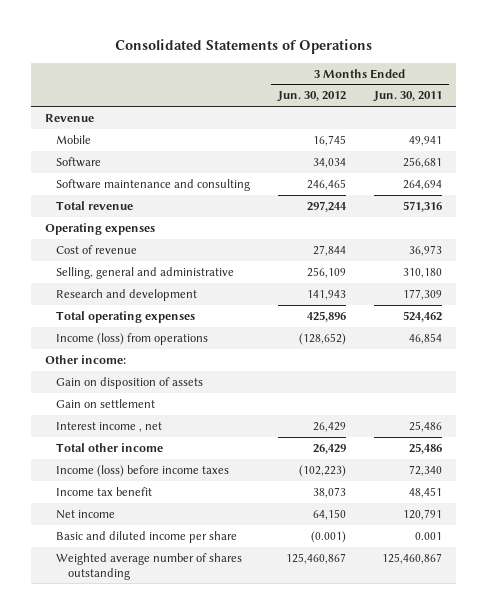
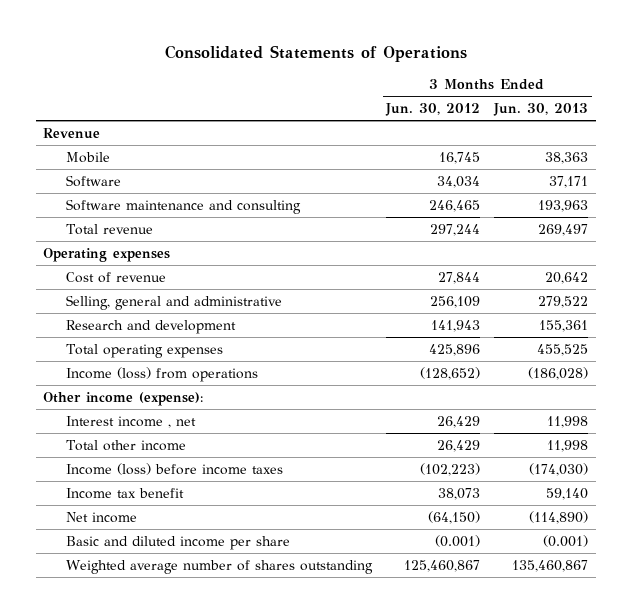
[373,91,443,103] Jun. 30, 2011 -> none
none -> [493,103,589,117] Jun. 30, 2013
[56,377,204,390] Gain on disposition of assets -> none
[56,399,156,409] Gain on settlement -> none
[44,355,126,365] Other income: -> [43,391,204,406] Other income (expense):
[313,509,347,521] 64,150 -> [428,510,481,524] (64,150)

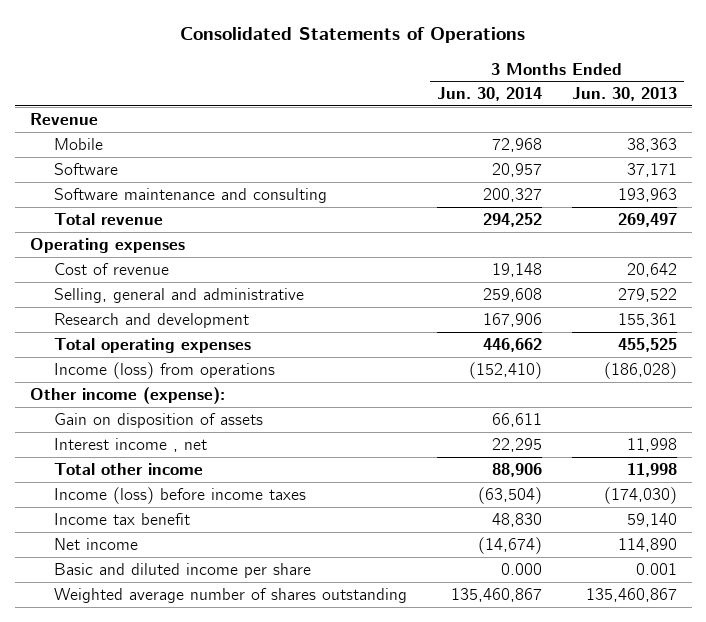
[385,103,481,117] Jun. 30, 2012 -> none
none -> [436,87,542,102] Jun. 30, 2014
none -> [54,412,264,428] Gain on disposition of assets
[529,510,589,524] (114,890) -> [617,537,677,552] 114,890
[543,534,589,547] (0.001) -> [635,562,677,575] 0.001

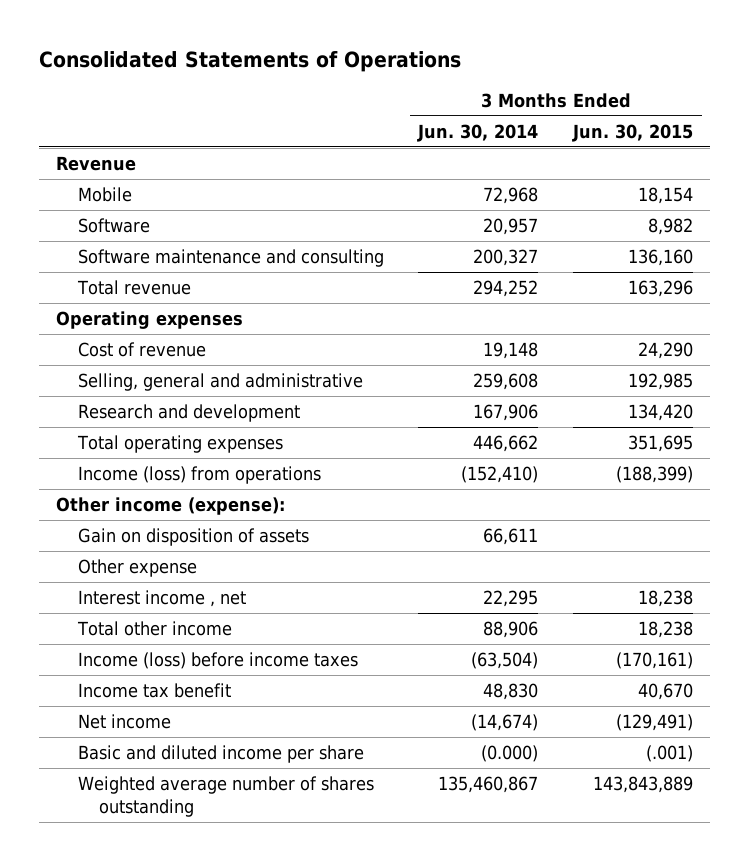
[571,87,677,102] Jun. 30, 2013 -> none
none -> [572,123,694,142] Jun. 30, 2015
none -> [77,558,197,577] Other expense
[500,562,542,575] 0.000 -> [481,744,539,762] (0.000)

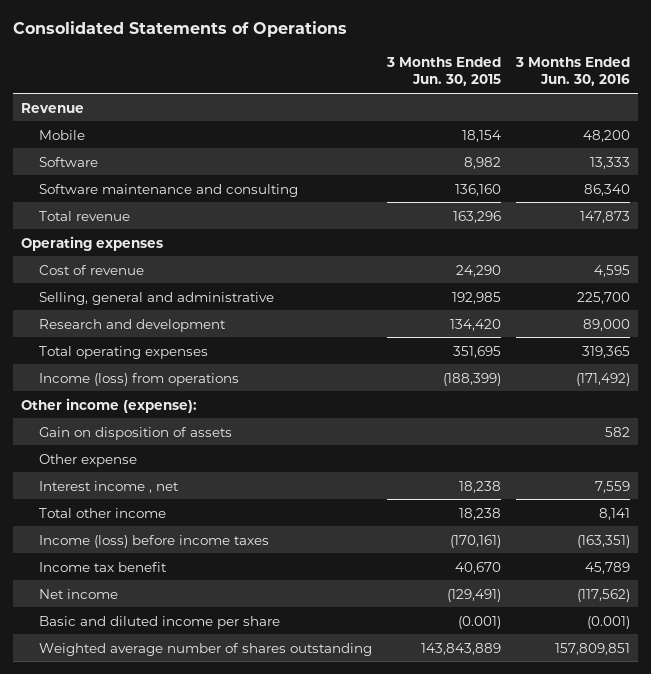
[417,123,539,142] Jun. 30, 2014 -> none
none -> [515,56,631,87] 3 Months Ended Jun. 30, 2016
[646,744,694,762] (.001) -> [458,615,502,629] (0.001)

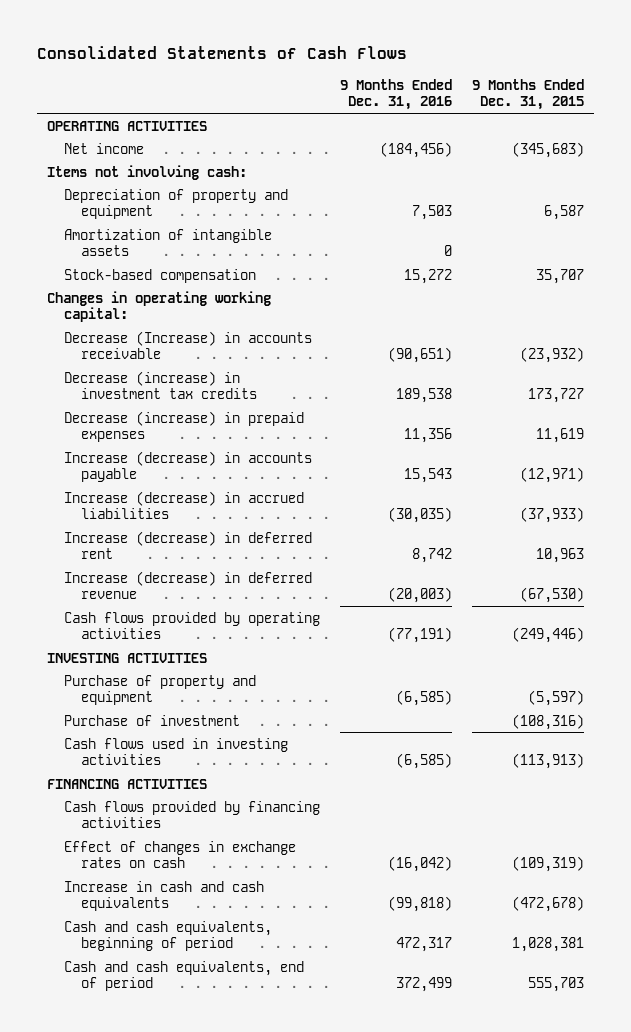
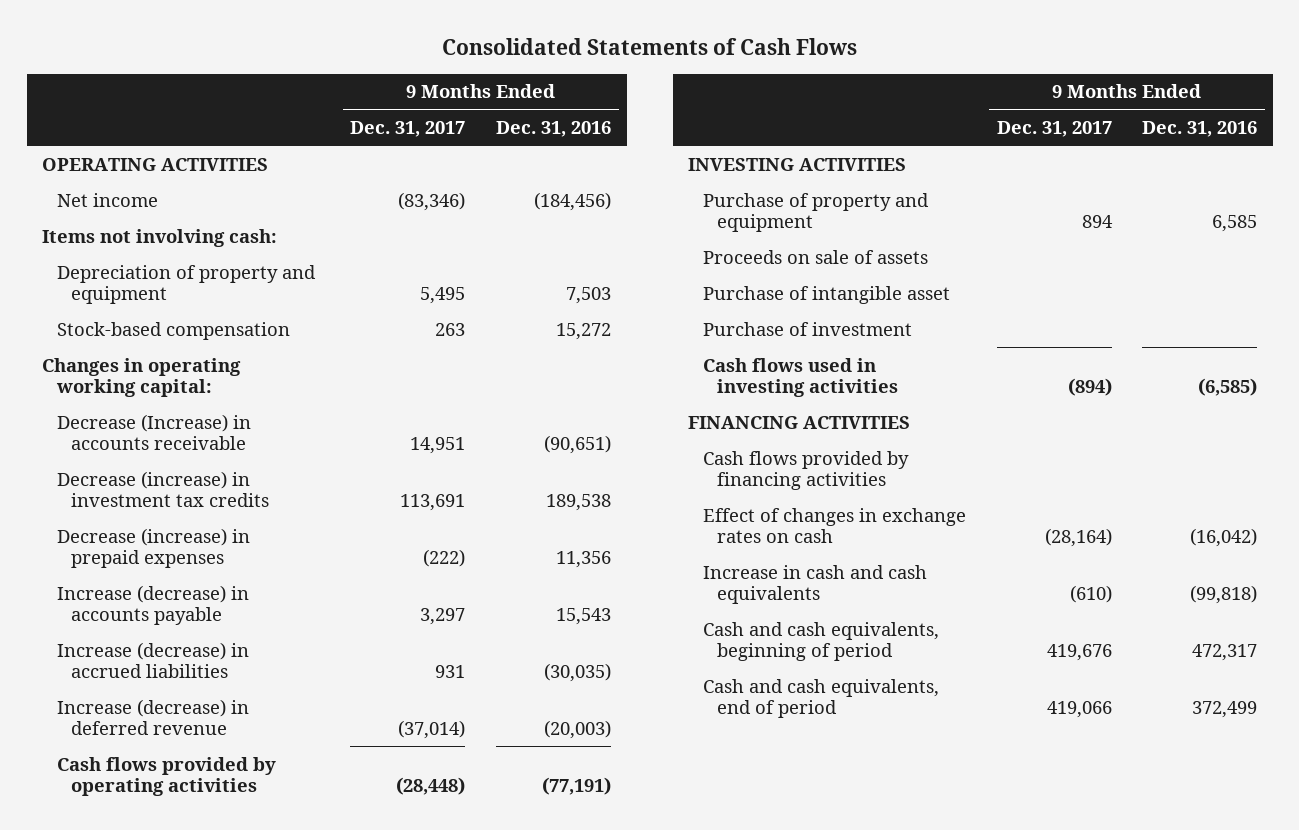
[472,78,585,111] 9 Months Ended Dec. 31, 2015 -> none
none -> [350,120,466,137] Dec. 31, 2017
[63,228,272,257] Amortization of intangible assets -> none
[63,530,312,560] Increase (decrease) in deferred rent -> none
[395,690,452,707] (6,585) -> [1212,215,1258,233] 6,585
none -> [702,249,928,264] Proceeds on sale of assets
none -> [702,285,950,304] Purchase of intangible asset

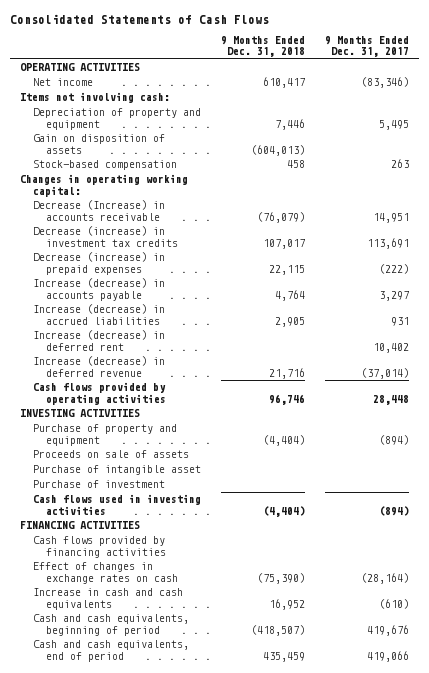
[496,120,612,137] Dec. 31, 2016 -> none
none -> [220,36,305,58] 9 Months Ended Dec. 31, 2018
none -> [32,134,165,154] Gain on disposition of assets
none -> [32,330,165,351] Increase (decrease) in deferred rent
[396,777,466,796] (28,448) -> [372,394,409,405] 28,448
[1081,215,1113,229] 894 -> [378,434,409,445] (894)

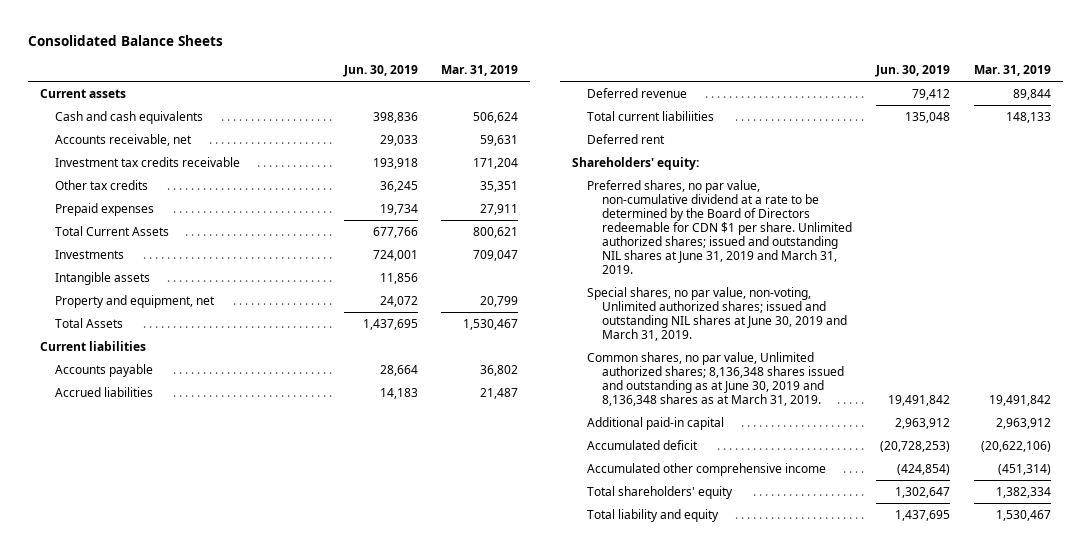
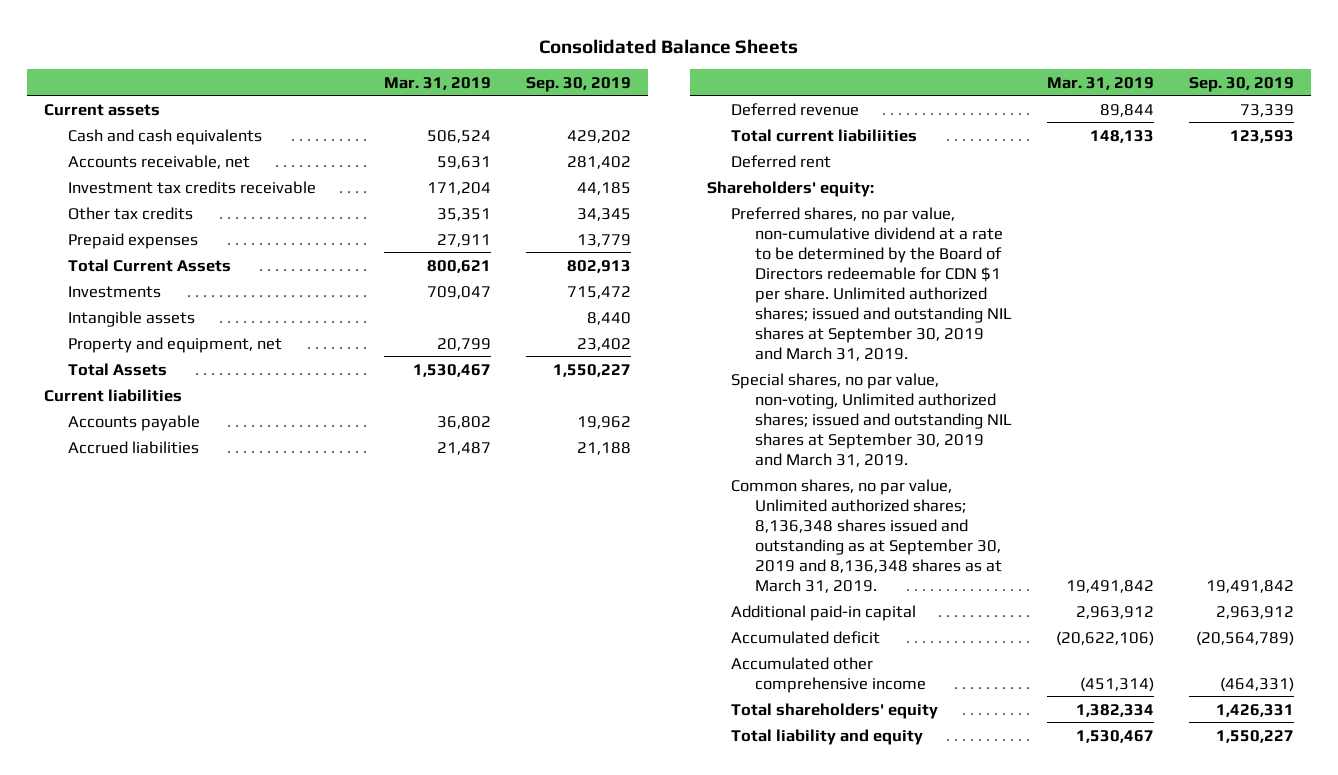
[342,65,418,78] Jun. 30, 2019 -> none
none -> [525,76,631,92] Sep. 30, 2019
[473,111,519,123] 506,624 -> [427,129,492,143] 506,524
[587,179,852,275] Preferred shares, no par value, non-cumulative dividend at a rate to be determined by the Board of Directors redeemable for CDN $1 per share. Unlimited authorized shares; issued and outstanding NIL shares at June 31, 2019 and March 31, 2019. -> [731,206,1013,361] Preferred shares, no par value, non-cumulative dividend at a rate to be determined by the Board of Directors redeemable for CDN $1 per share. Unlimited authorized shares; issued and outstanding NIL shares at September 30, 2019 and March 31, 2019.
[587,286,847,341] Special shares, no par value, non-voting, Unlimited authorized shares; issued and outstanding NIL shares at June 30, 2019 and March 31, 2019. -> [731,372,1013,467] Special shares, no par value, non-voting, Unlimited authorized shares; issued and outstanding NIL shares at September 30, 2019 and March 31, 2019.
[587,351,844,406] Common shares, no par value, Unlimited authorized shares; 8,136,348 shares issued and outstanding as at June 30, 2019 and 8,136,348 shares as at March 31, 2019. -> [731,478,1003,593] Common shares, no par value, Unlimited authorized shares; 8,136,348 shares issued and outstanding as at September 30, 2019 and 8,136,348 shares as at March 31, 2019.

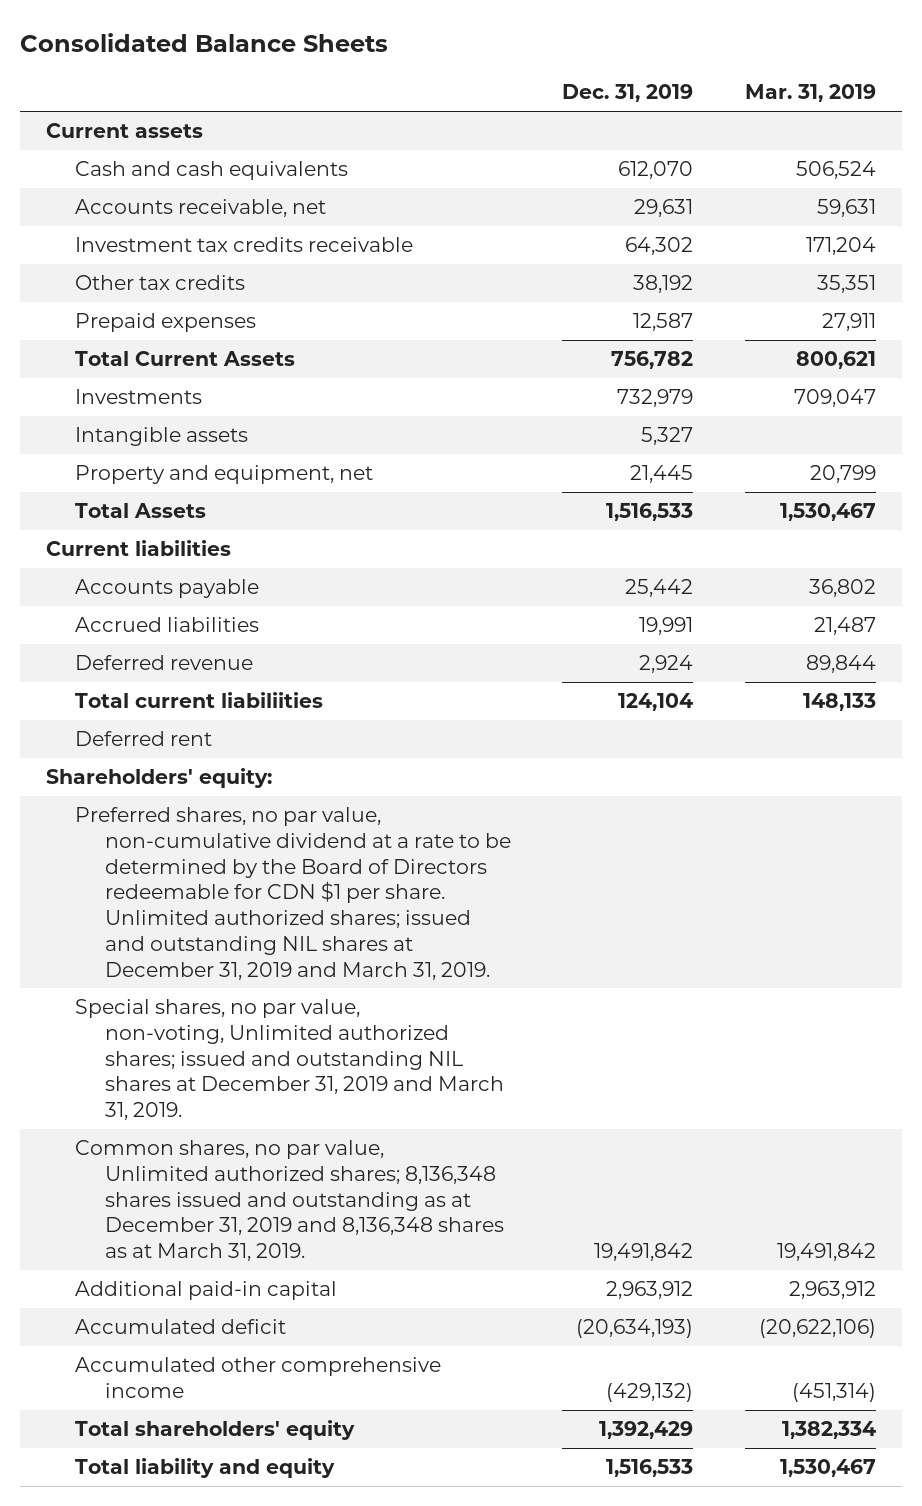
[525,76,631,92] Sep. 30, 2019 -> none
none -> [562,84,694,103] Dec. 31, 2019
[731,206,1013,361] Preferred shares, no par value, non-cumulative dividend at a rate to be determined by the Board of Directors redeemable for CDN $1 per share. Unlimited authorized shares; issued and outstanding NIL shares at September 30, 2019 and March 31, 2019. -> [75,807,511,980] Preferred shares, no par value, non-cumulative dividend at a rate to be determined by the Board of Directors redeemable for CDN $1 per share. Unlimited authorized shares; issued and outstanding NIL shares at December 31, 2019 and March 31, 2019.
[731,372,1013,467] Special shares, no par value, non-voting, Unlimited authorized shares; issued and outstanding NIL shares at September 30, 2019 and March 31, 2019. -> [75,999,504,1121] Special shares, no par value, non-voting, Unlimited authorized shares; issued and outstanding NIL shares at December 31, 2019 and March 31, 2019.
[731,478,1003,593] Common shares, no par value, Unlimited authorized shares; 8,136,348 shares issued and outstanding as at September 30, 2019 and 8,136,348 shares as at March 31, 2019. -> [75,1140,504,1262] Common shares, no par value, Unlimited authorized shares; 8,136,348 shares issued and outstanding as at December 31, 2019 and 8,136,348 shares as at March 31, 2019.

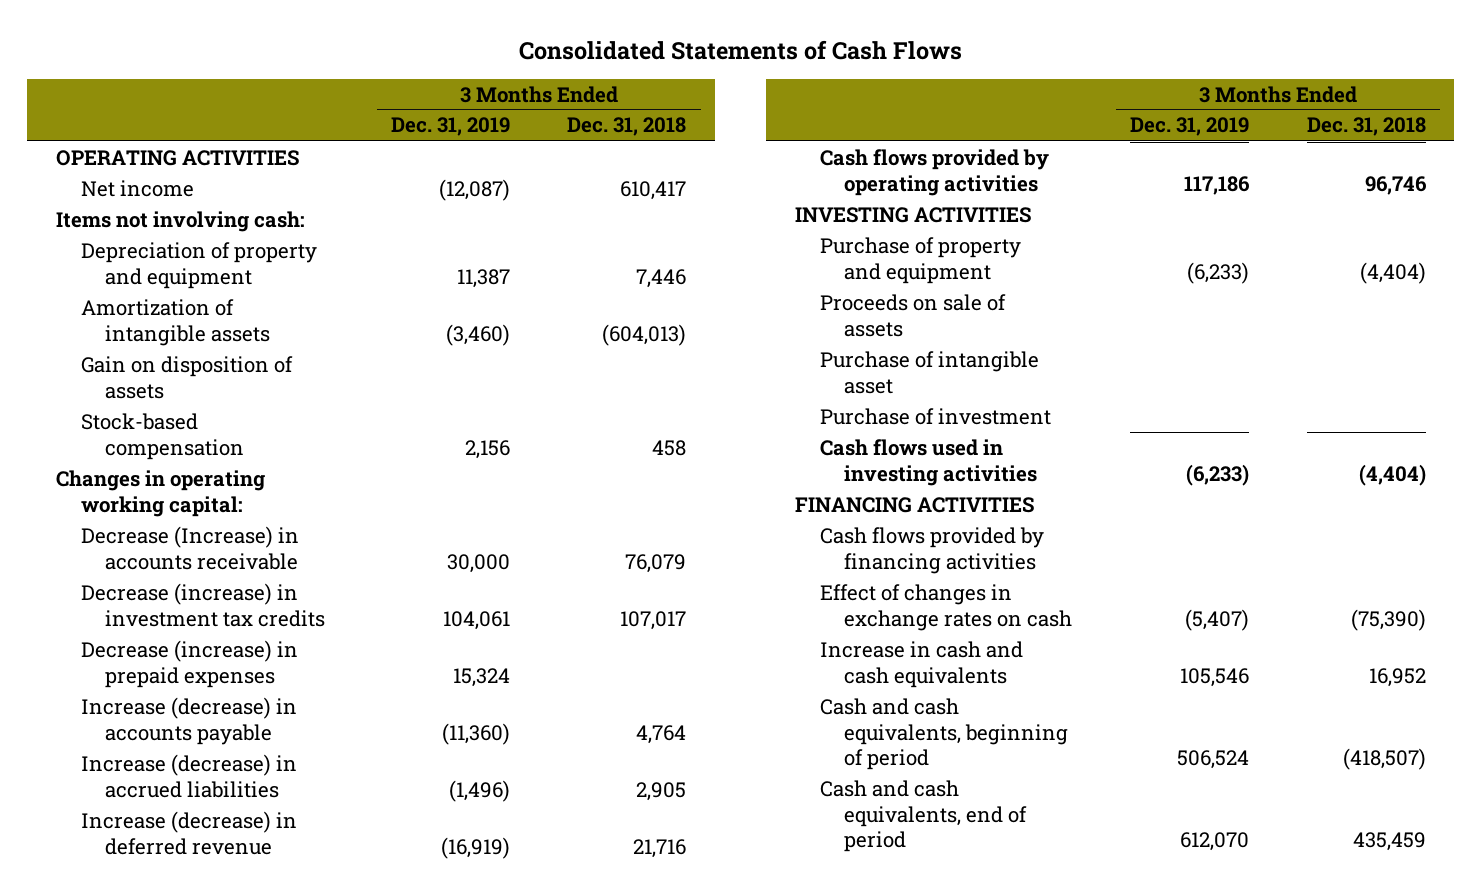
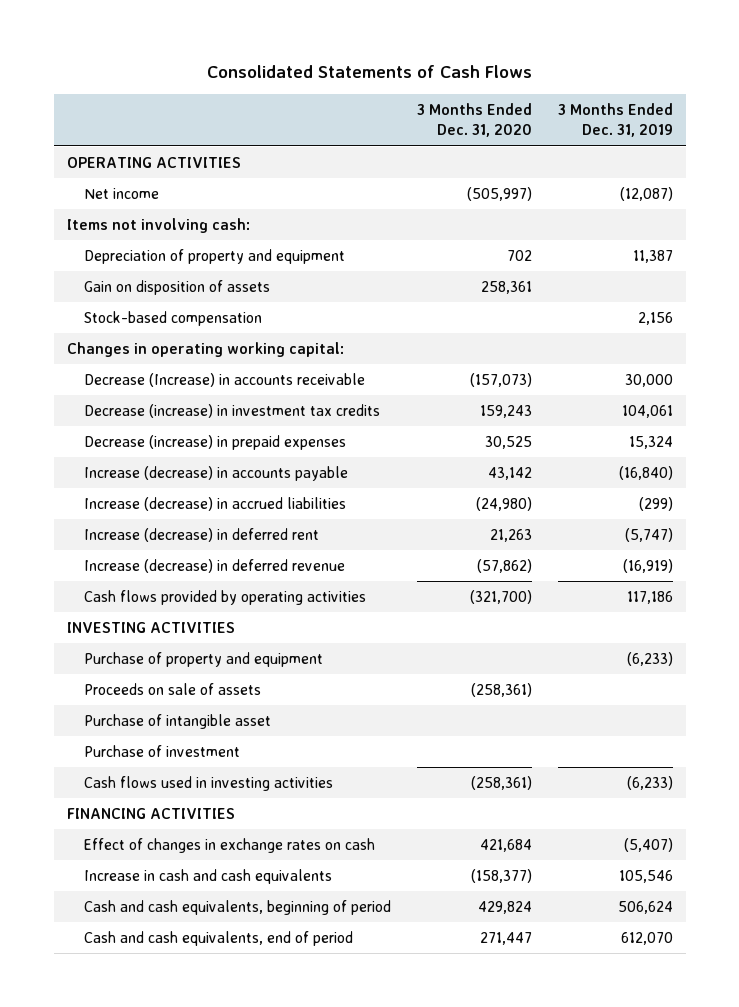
[567,117,687,137] Dec. 31, 2018 -> none
none -> [416,102,532,138] 3 Months Ended Dec. 31, 2020
[80,298,271,346] Amortization of intangible assets -> none
[441,722,510,745] (11,360) -> [618,465,673,480] (16,840)
[448,779,510,802] (1,496) -> [638,496,673,511] (299)
none -> [83,527,319,542] Increase (decrease) in deferred rent
[819,526,1044,574] Cash flows provided by financing activities -> none
[1177,750,1250,770] 506,524 -> [617,900,673,914] 506,624

